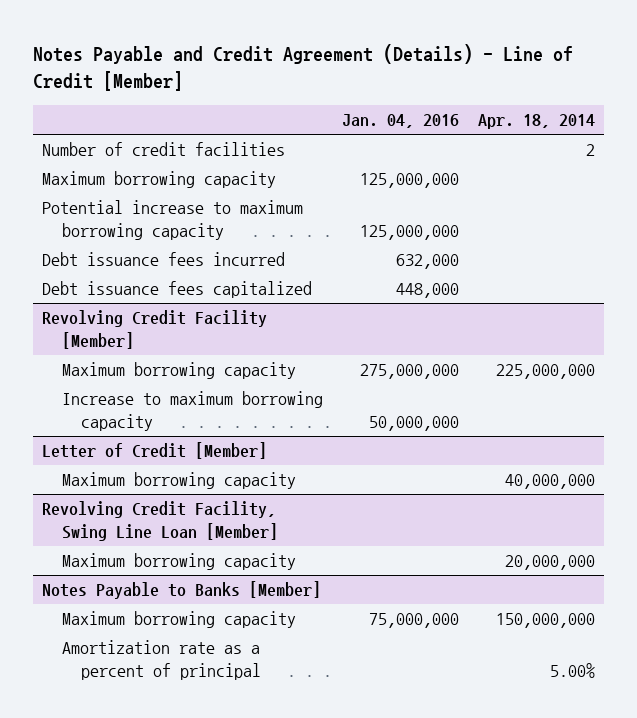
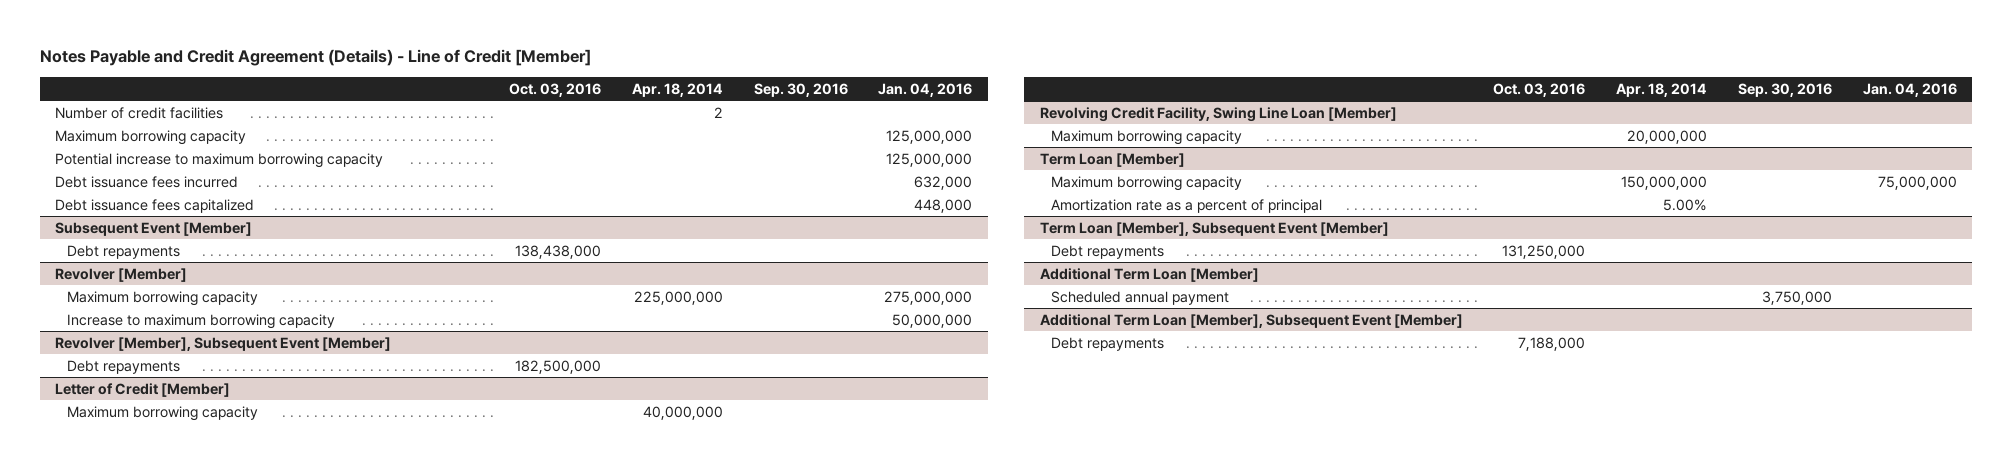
none -> [509,82,602,97] Oct. 03, 2016
none -> [753,82,848,97] Sep. 30, 2016
none -> [55,221,253,236] Subsequent Event [Member]
none -> [66,244,180,259] Debt repayments
[42,310,268,349] Revolving Credit Facility [Member] -> [55,267,188,282] Revolver [Member]
none -> [55,336,392,351] Revolver [Member], Subsequent Event [Member]
none -> [66,359,180,374] Debt repayments
[42,581,322,600] Notes Payable to Banks [Member] -> [1039,152,1185,167] Term Loan [Member]
none -> [1039,221,1389,236] Term Loan [Member], Subsequent Event [Member]
none -> [1051,244,1165,259] Debt repayments
none -> [1039,267,1259,282] Additional Term Loan [Member]
none -> [1051,290,1230,305] Scheduled annual payment
none -> [1039,313,1463,328] Additional Term Loan [Member], Subsequent Event [Member]
none -> [1051,336,1165,351] Debt repayments

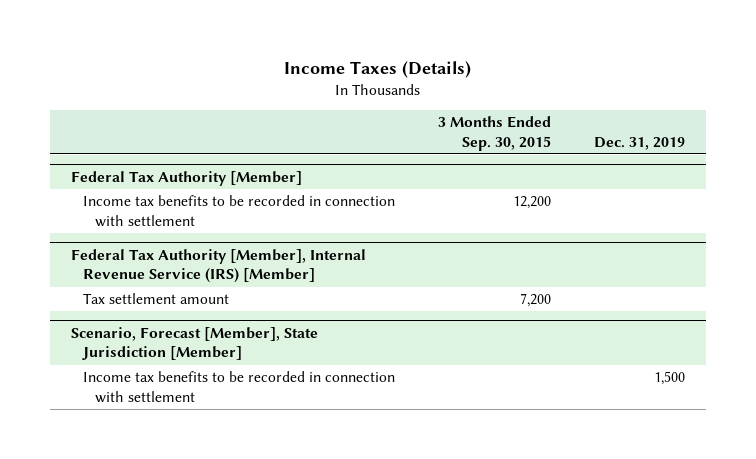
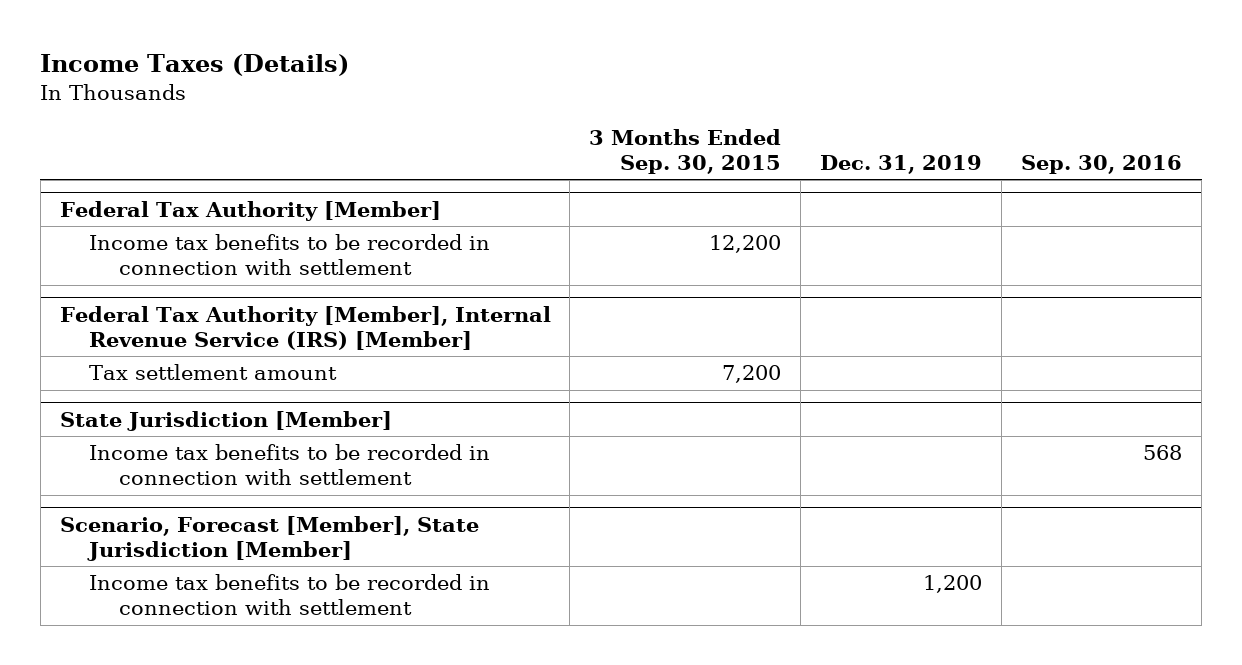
none -> [1021,154,1183,174] Sep. 30, 2016
none -> [59,410,392,431] State Jurisdiction [Member]
none -> [89,444,491,486] Income tax benefits to be recorded in connection with settlement
[653,371,685,386] 1,500 -> [923,575,983,594] 1,200

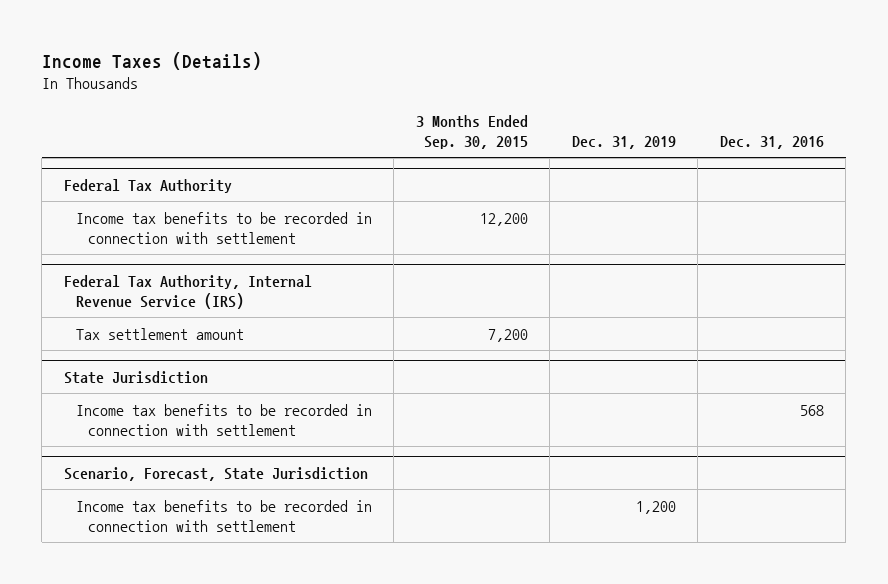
[1021,154,1183,174] Sep. 30, 2016 -> none
none -> [719,136,824,150] Dec. 31, 2016
[59,200,441,221] Federal Tax Authority [Member] -> [63,178,232,193] Federal Tax Authority
[59,305,551,350] Federal Tax Authority [Member], Internal Revenue Service (IRS) [Member] -> [63,274,312,309] Federal Tax Authority, Internal Revenue Service (IRS)
[59,410,392,431] State Jurisdiction [Member] -> [63,370,208,384] State Jurisdiction
[59,515,479,561] Scenario, Forecast [Member], State Jurisdiction [Member] -> [63,466,368,481] Scenario, Forecast, State Jurisdiction

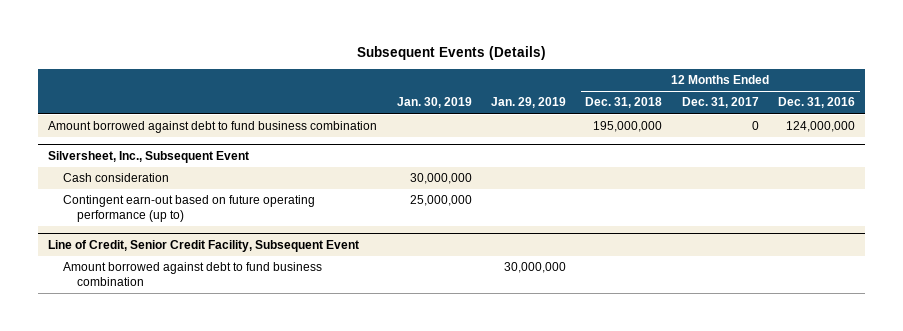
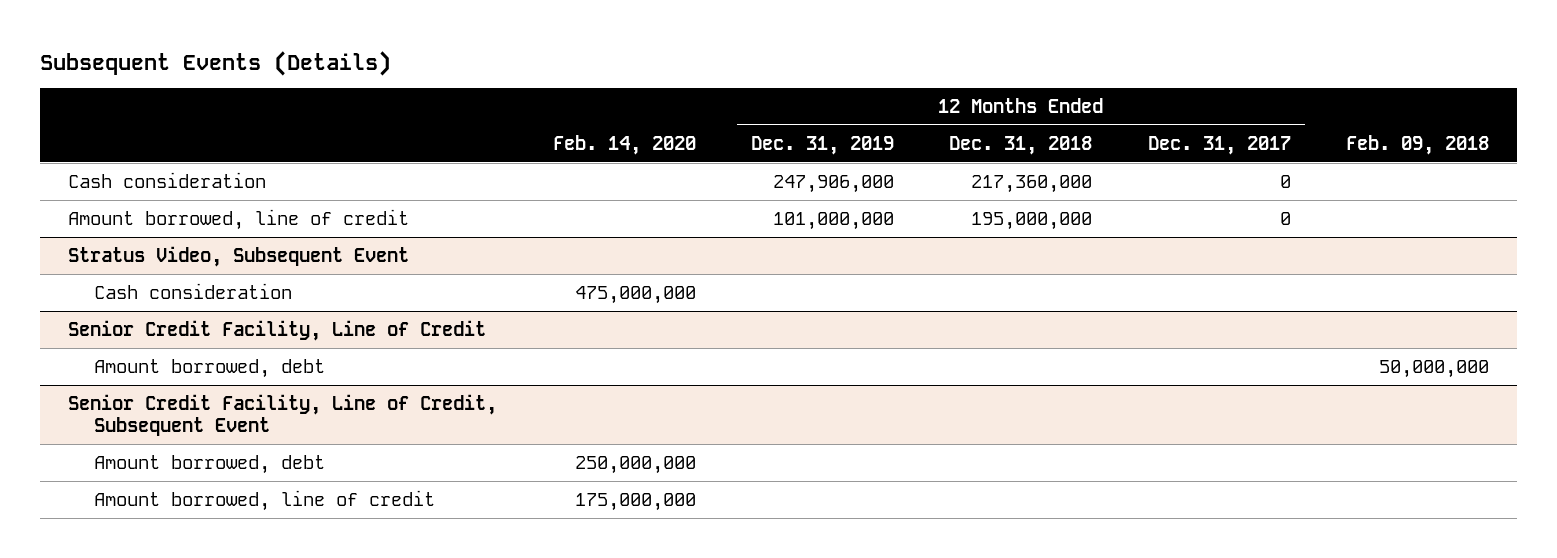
[396,97,472,109] Jan. 30, 2019 -> none
[491,97,567,109] Jan. 29, 2019 -> none
[778,97,856,109] Dec. 31, 2016 -> none
none -> [552,134,696,155] Feb. 14, 2020
none -> [750,135,894,155] Dec. 31, 2019
none -> [1346,134,1490,155] Feb. 09, 2018
[48,150,250,163] Silversheet, Inc., Subsequent Event -> none
[62,173,169,183] Cash consideration -> none
[62,195,315,223] Contingent earn-out based on future operating performance (up to) -> none
none -> [68,171,267,188] Cash consideration
[48,121,378,134] Amount borrowed against debt to fund business combination -> [68,208,410,230] Amount borrowed, line of credit
none -> [68,245,410,267] Stratus Video, Subsequent Event
none -> [94,282,293,299] Cash consideration
none -> [68,319,487,341] Senior Credit Facility, Line of Credit
none -> [94,358,326,378] Amount borrowed, debt
[48,239,360,252] Line of Credit, Senior Credit Facility, Subsequent Event -> [68,393,498,437] Senior Credit Facility, Line of Credit, Subsequent Event
none -> [94,454,326,474] Amount borrowed, debt
[62,262,322,287] Amount borrowed against debt to fund business combination -> [94,489,436,511] Amount borrowed, line of credit

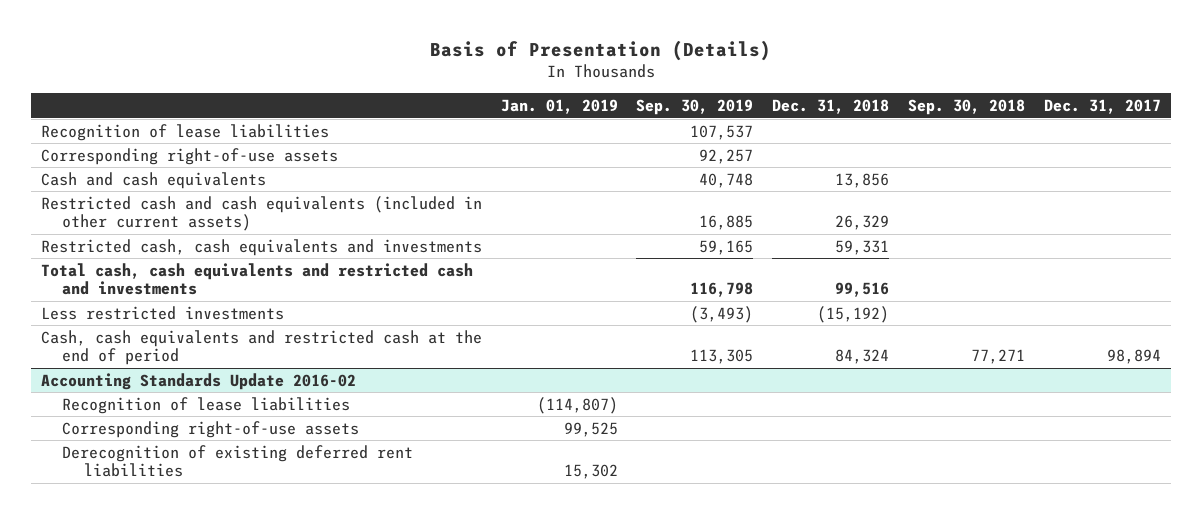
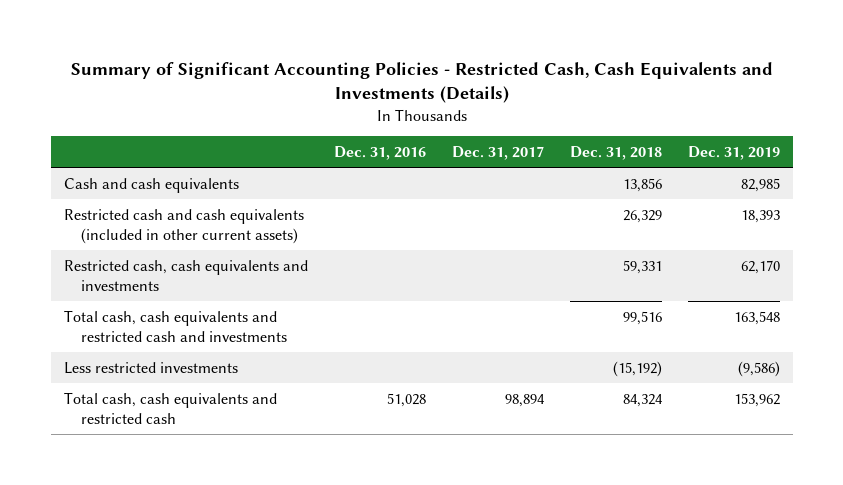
[429,40,771,62] Basis of Presentation (Details) -> [70,61,773,104] Summary of Significant Accounting Policies - Restricted Cash, Cash Equivalents and Investments (Details)
[500,99,618,115] Jan. 01, 2019 -> none
[636,99,754,116] Sep. 30, 2019 -> none
[908,99,1026,116] Sep. 30, 2018 -> none
none -> [333,146,426,161] Dec. 31, 2016
none -> [687,146,780,161] Dec. 31, 2019
[40,123,329,141] Recognition of lease liabilities -> none
[40,147,338,165] Corresponding right-of-use assets -> none
[40,372,356,390] Accounting Standards Update 2016-02 -> none
[62,396,351,414] Recognition of lease liabilities -> none
[62,420,360,438] Corresponding right-of-use assets -> none
[62,444,414,478] Derecognition of existing deferred rent liabilities -> none
[40,329,482,366] Cash, cash equivalents and restricted cash at the end of period -> [63,391,277,424] Total cash, cash equivalents and restricted cash

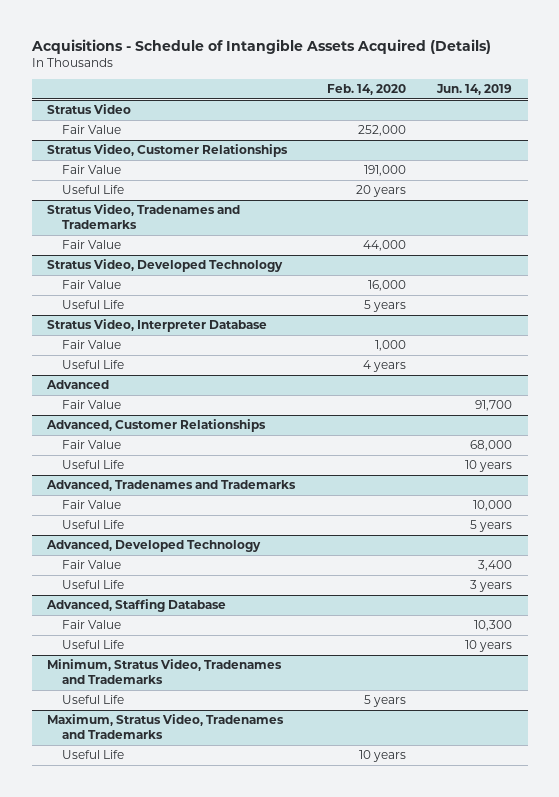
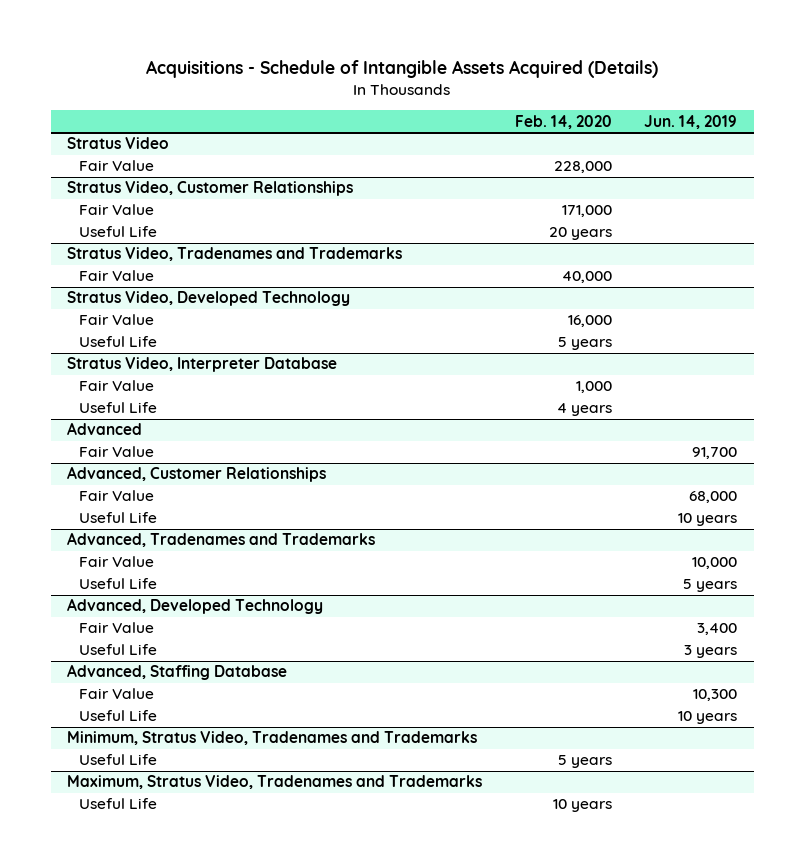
[357,125,406,137] 252,000 -> [553,161,612,174] 228,000
[363,165,406,177] 191,000 -> [561,205,612,218] 171,000
[362,240,406,252] 44,000 -> [561,271,612,284] 40,000

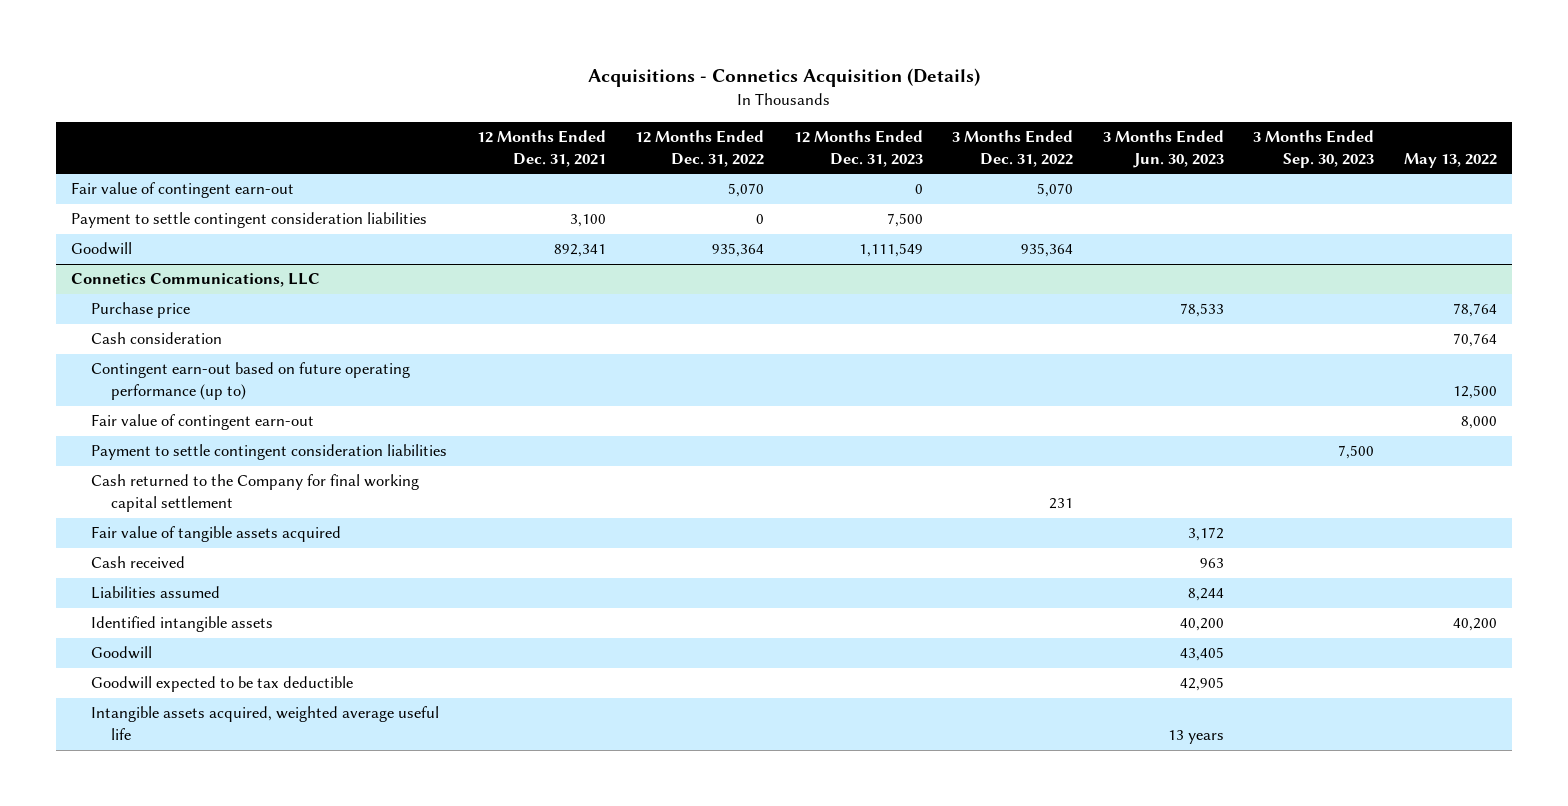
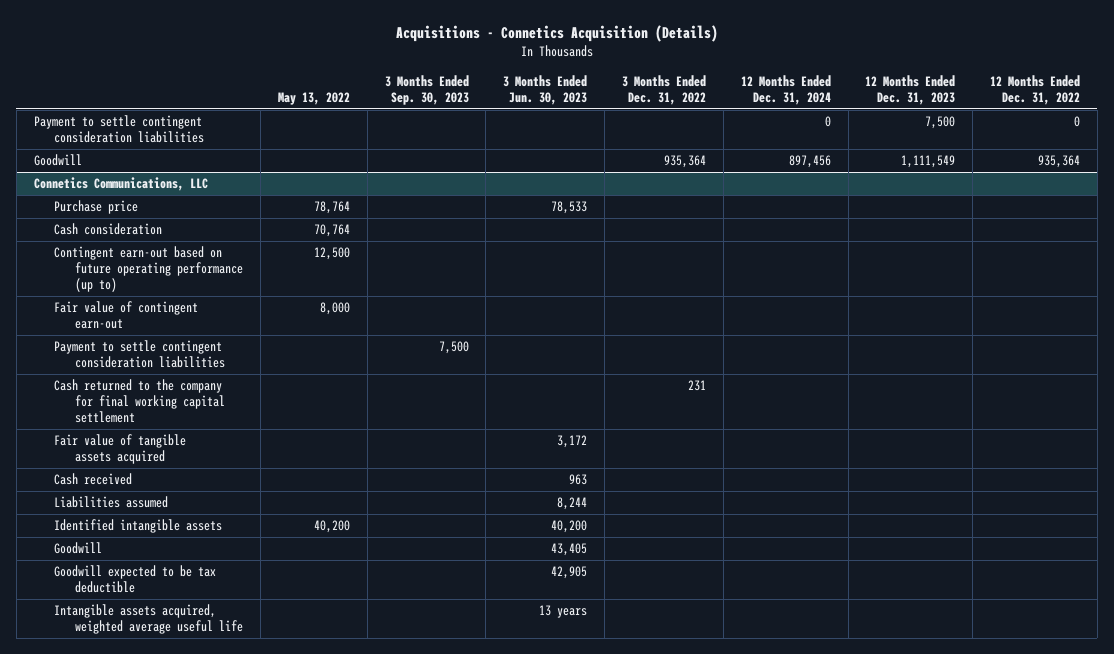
[476,130,606,167] 12 Months Ended Dec. 31, 2021 -> none
none -> [740,75,831,106] 12 Months Ended Dec. 31, 2024
[71,182,295,199] Fair value of contingent earn-out -> none
[90,474,419,513] Cash returned to the Company for final working capital settlement -> [54,379,226,424] Cash returned to the company for final working capital settlement

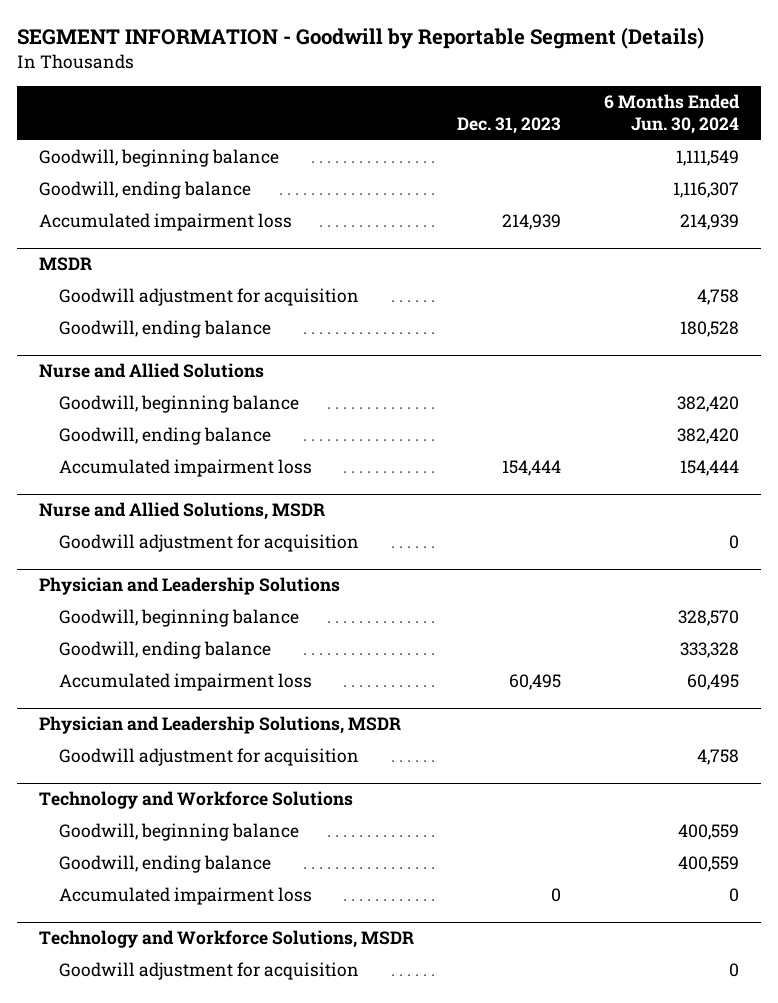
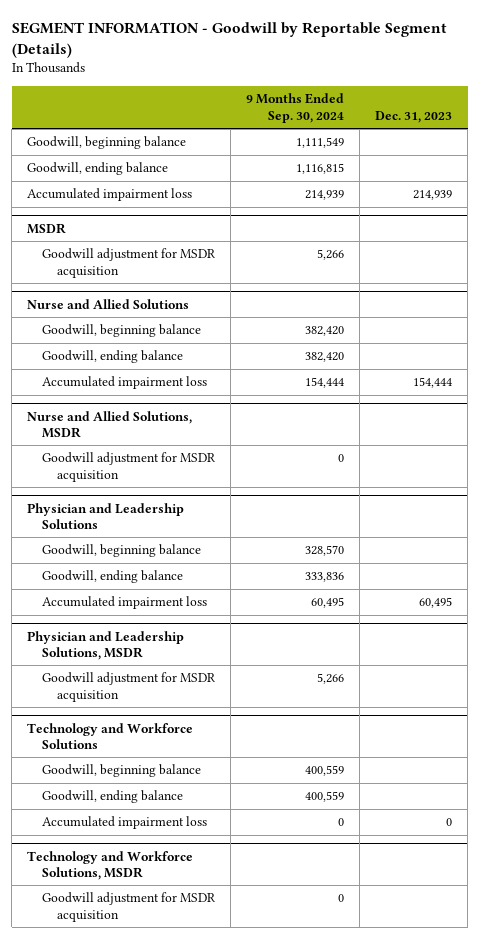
[604,94,741,135] 6 Months Ended Jun. 30, 2024 -> none
none -> [246,93,345,123] 9 Months Ended Sep. 30, 2024
[58,320,271,339] Goodwill, ending balance -> none
[58,288,359,307] Goodwill adjustment for acquisition -> [42,248,216,278] Goodwill adjustment for MSDR acquisition
[58,534,359,553] Goodwill adjustment for acquisition -> [42,452,216,482] Goodwill adjustment for MSDR acquisition
[58,748,359,767] Goodwill adjustment for acquisition -> [42,672,216,702] Goodwill adjustment for MSDR acquisition
[58,962,359,981] Goodwill adjustment for acquisition -> [42,892,216,922] Goodwill adjustment for MSDR acquisition

